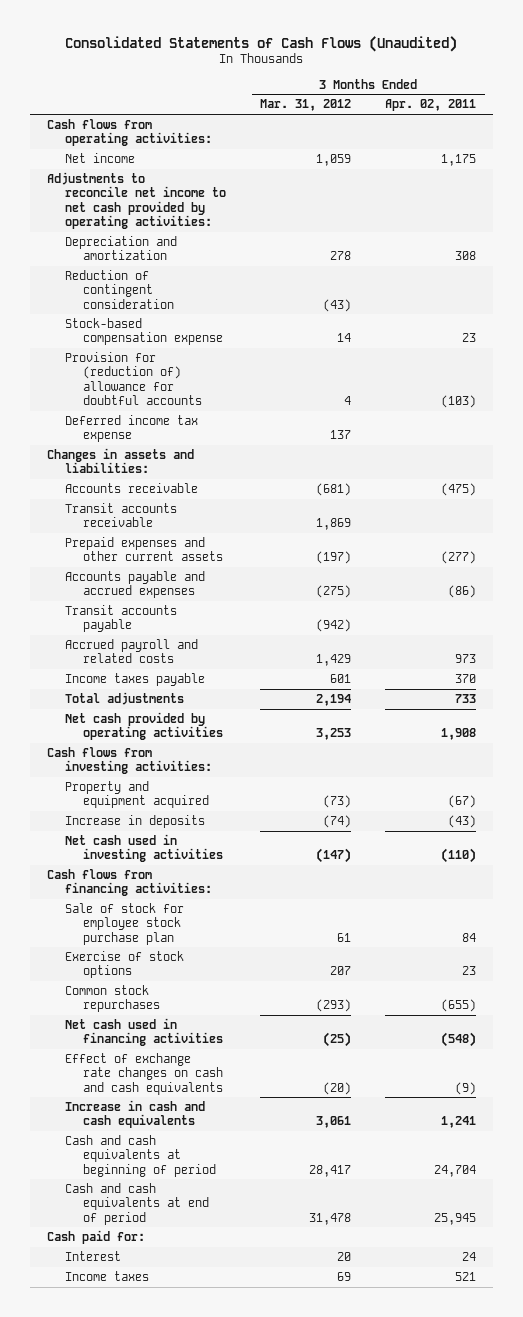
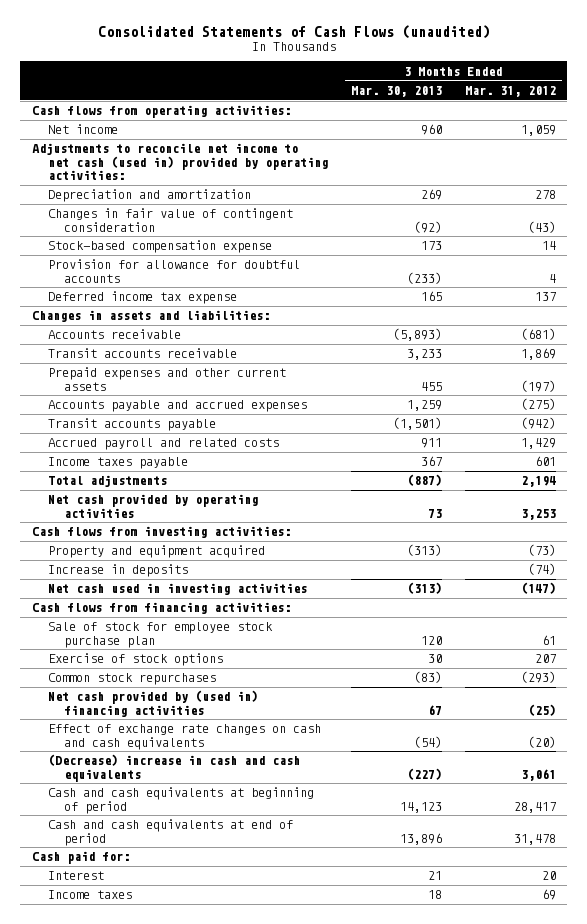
[65,35,458,52] Consolidated Statements of Cash Flows (Unaudited) -> [97,24,490,39] Consolidated Statements of Cash Flows (unaudited)
[385,99,477,112] Apr. 02, 2011 -> none
none -> [350,85,442,97] Mar. 30, 2013
[46,171,226,229] Adjustments to reconcile net income to net cash provided by operating activities: -> [31,143,328,181] Adjustments to reconcile net income to net cash (used in) provided by operating activities:
[64,269,175,309] Reduction of contingent consideration -> [47,208,293,232] Changes in fair value of contingent consideration
[64,351,203,405] Provision for (reduction of) allowance for doubtful accounts -> [47,259,300,283] Provision for allowance for doubtful accounts
[64,1017,224,1047] Net cash used in financing activities -> [47,690,258,717] Net cash provided by (used in) financing activities
[64,1099,205,1129] Increase in cash and cash equivalents -> [47,754,300,782] (Decrease) increase in cash and cash equivalents

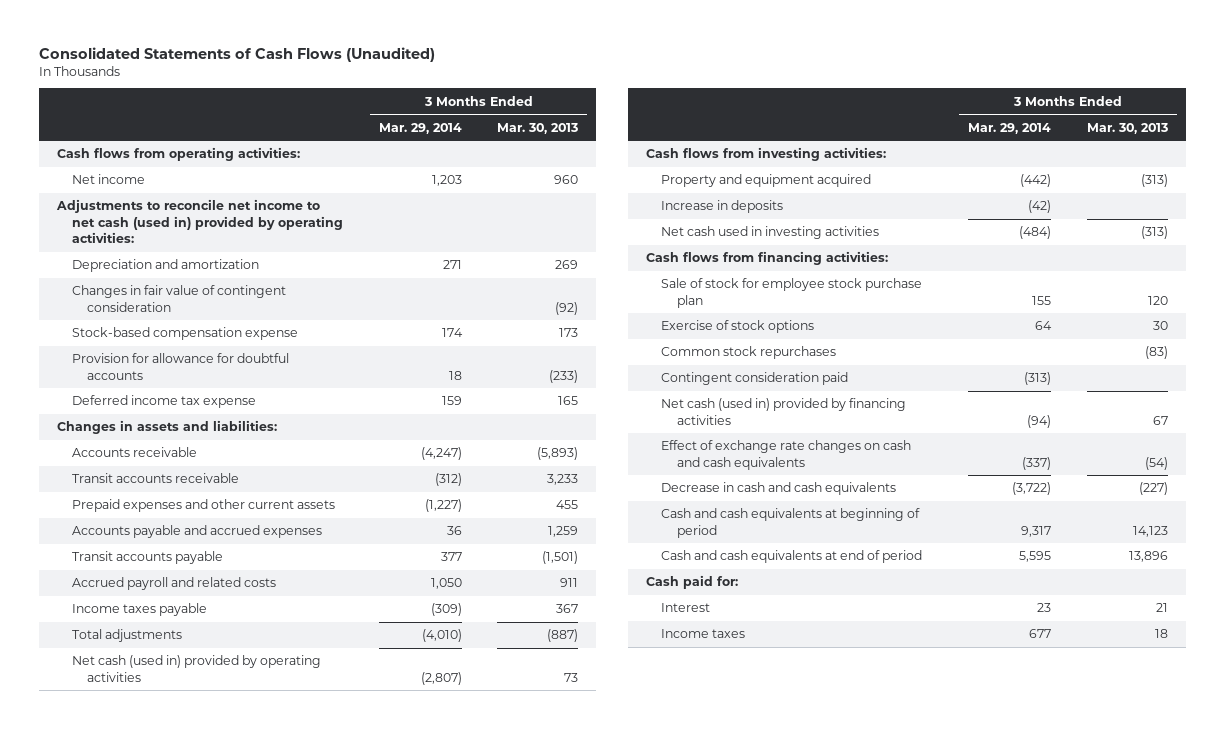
[97,24,490,39] Consolidated Statements of Cash Flows (unaudited) -> [38,46,435,62] Consolidated Statements of Cash Flows (Unaudited)
[464,85,556,97] Mar. 31, 2012 -> none
none -> [378,122,462,134] Mar. 29, 2014
[47,494,258,518] Net cash provided by operating activities -> [71,655,321,682] Net cash (used in) provided by operating activities
none -> [661,372,849,386] Contingent consideration paid
[47,690,258,717] Net cash provided by (used in) financing activities -> [661,398,907,425] Net cash (used in) provided by financing activities
[47,754,300,782] (Decrease) increase in cash and cash equivalents -> [661,482,897,496] Decrease in cash and cash equivalents

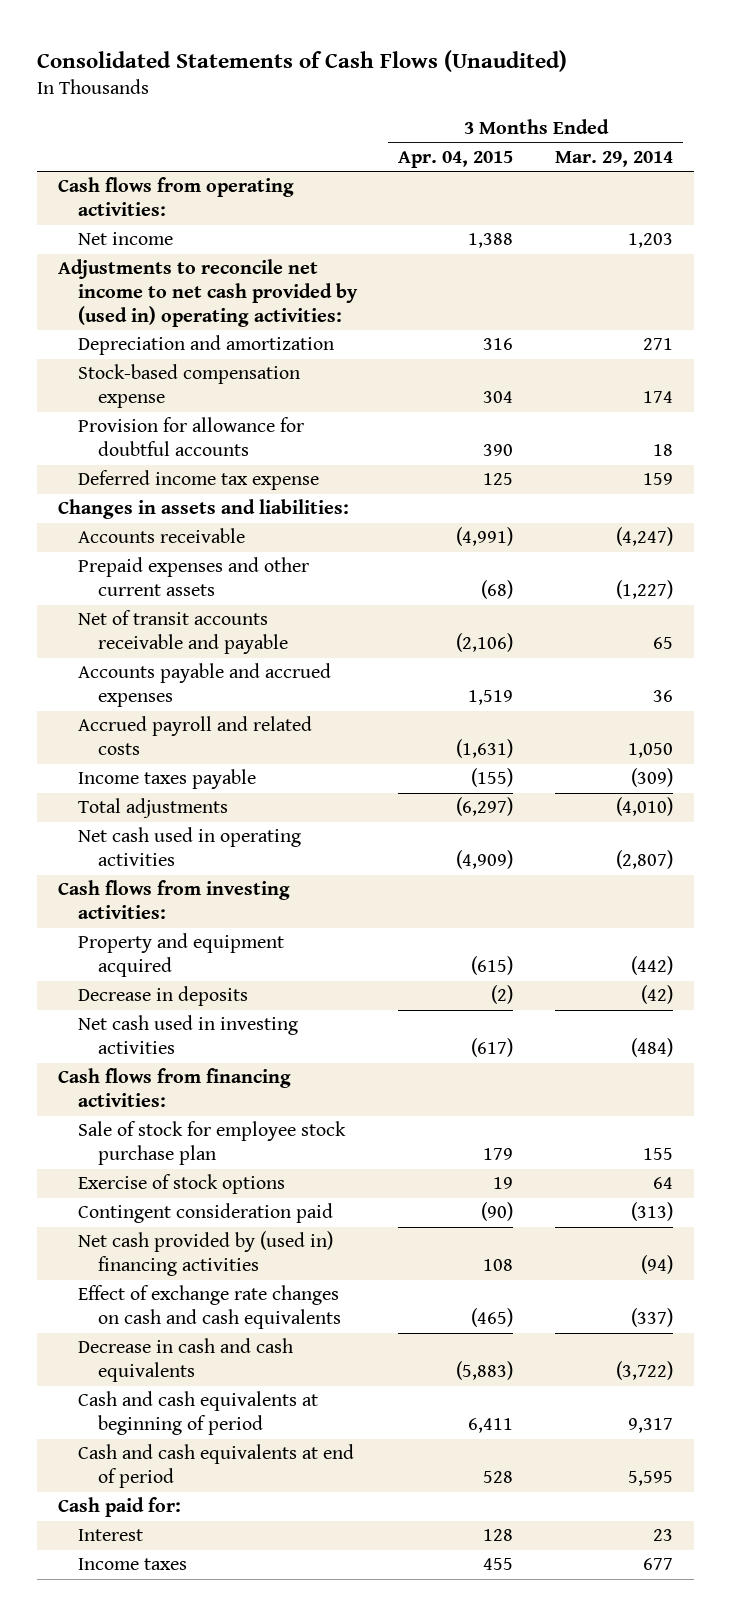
[497,122,579,134] Mar. 30, 2013 -> none
none -> [398,150,514,168] Apr. 04, 2015
[55,199,343,244] Adjustments to reconcile net income to net cash (used in) provided by operating activities: -> [58,259,358,327] Adjustments to reconcile net income to net cash provided by (used in) operating activities:
[71,285,286,312] Changes in fair value of contingent consideration -> none
[71,473,239,484] Transit accounts receivable -> none
none -> [77,610,288,655] Net of transit accounts receivable and payable
[71,551,223,565] Transit accounts payable -> none
[71,655,321,682] Net cash (used in) provided by operating activities -> [77,827,301,867] Net cash used in operating activities
[661,200,784,214] Increase in deposits -> [77,986,248,1007] Decrease in deposits
[661,346,837,360] Common stock repurchases -> none
[661,398,907,425] Net cash (used in) provided by financing activities -> [77,1231,333,1277] Net cash provided by (used in) financing activities

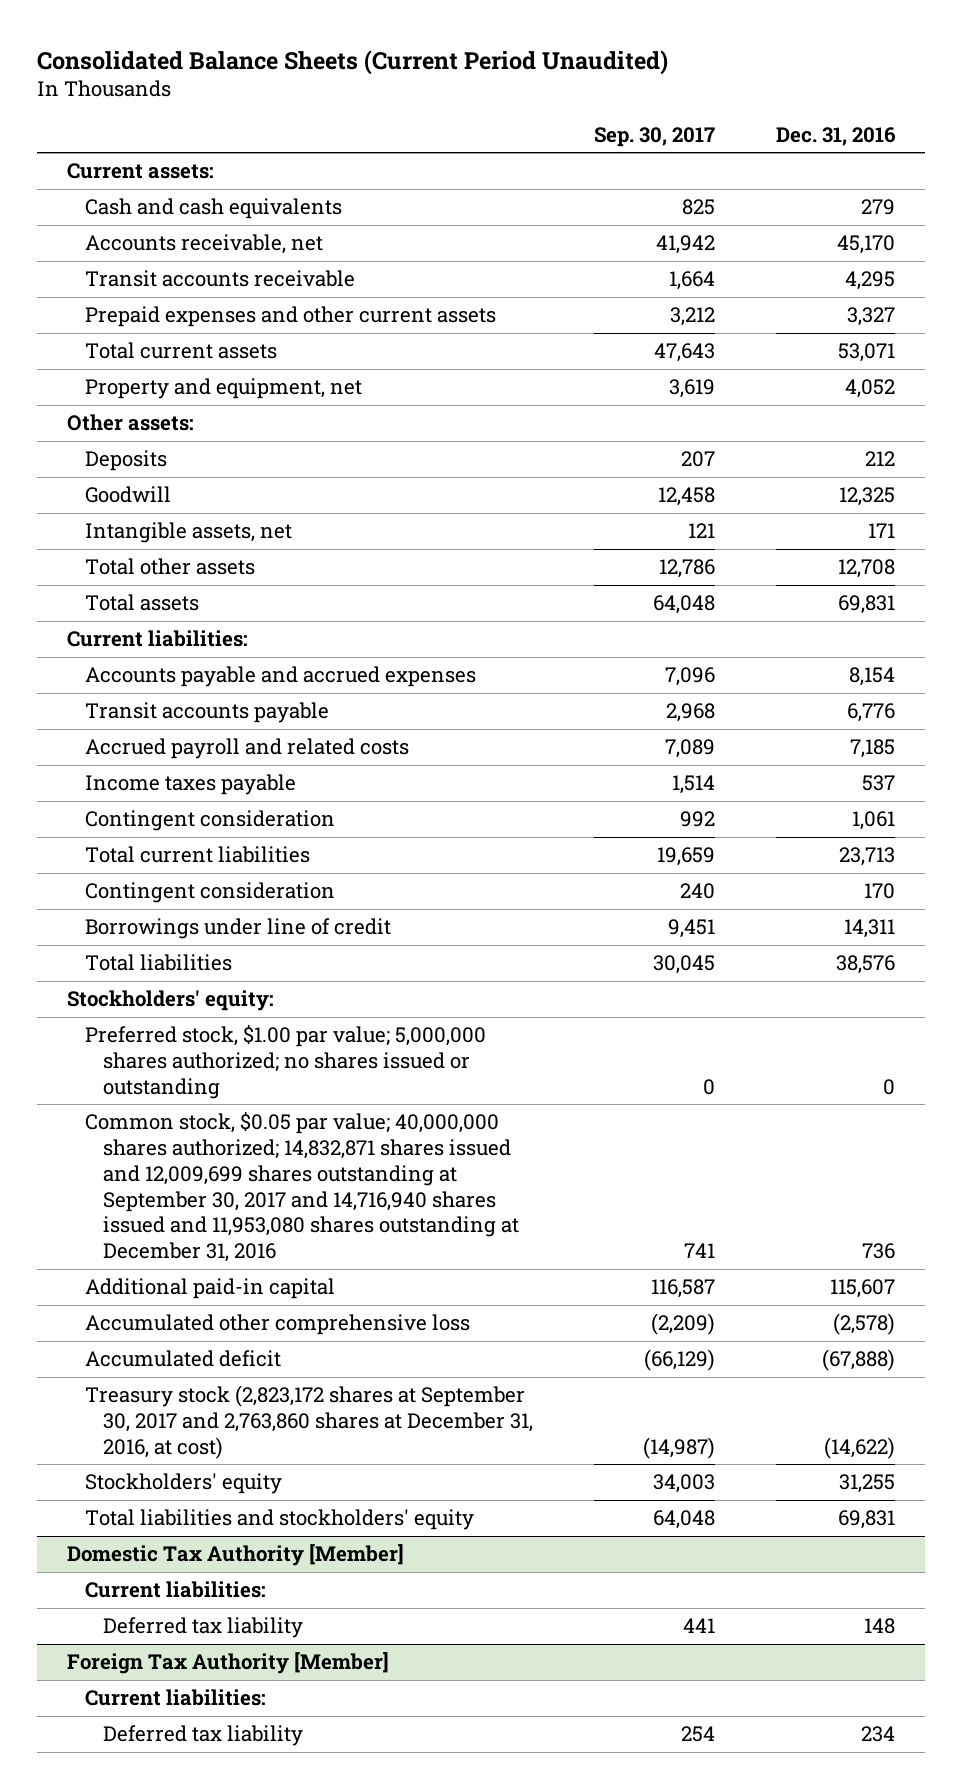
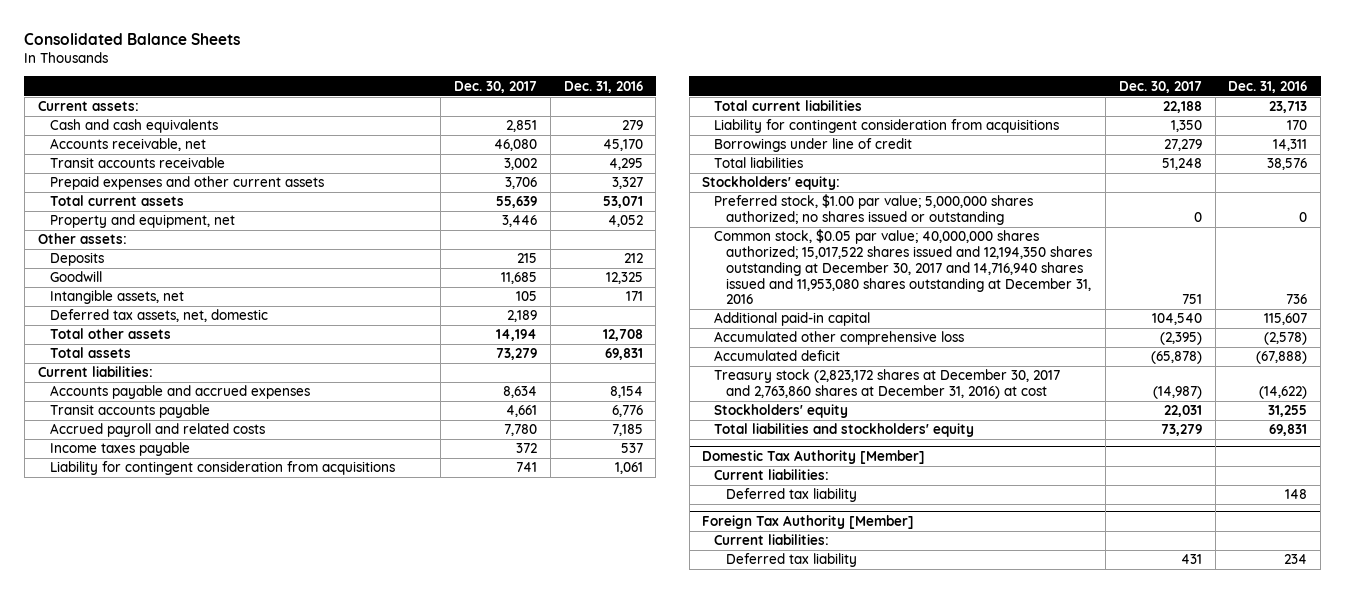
[36,49,668,75] Consolidated Balance Sheets (Current Period Unaudited) -> [24,33,241,46] Consolidated Balance Sheets
[593,126,715,147] Sep. 30, 2017 -> none
none -> [454,80,538,93] Dec. 30, 2017
none -> [49,309,268,323] Deferred tax assets, net, domestic
[84,810,335,832] Contingent consideration -> [49,461,395,476] Liability for contingent consideration from acquisitions
[84,882,335,904] Contingent consideration -> [714,119,1060,134] Liability for contingent consideration from acquisitions
[84,1112,519,1263] Common stock, $0.05 par value; 40,000,000 shares authorized; 14,832,871 shares issued and 12,009,699 shares outstanding at September 30, 2017 and 14,716,940 shares issued and 11,953,080 shares outstanding at December 31, 2016 -> [714,229,1093,305] Common stock, $0.05 par value; 40,000,000 shares authorized; 15,017,522 shares issued and 12,194,350 shares outstanding at December 30, 2017 and 14,716,940 shares issued and 11,953,080 shares outstanding at December 31, 2016
[84,1385,533,1459] Treasury stock (2,823,172 shares at September 30, 2017 and 2,763,860 shares at December 31, 2016, at cost) -> [714,369,1061,400] Treasury stock (2,823,172 shares at December 30, 2017 and 2,763,860 shares at December 31, 2016) at cost

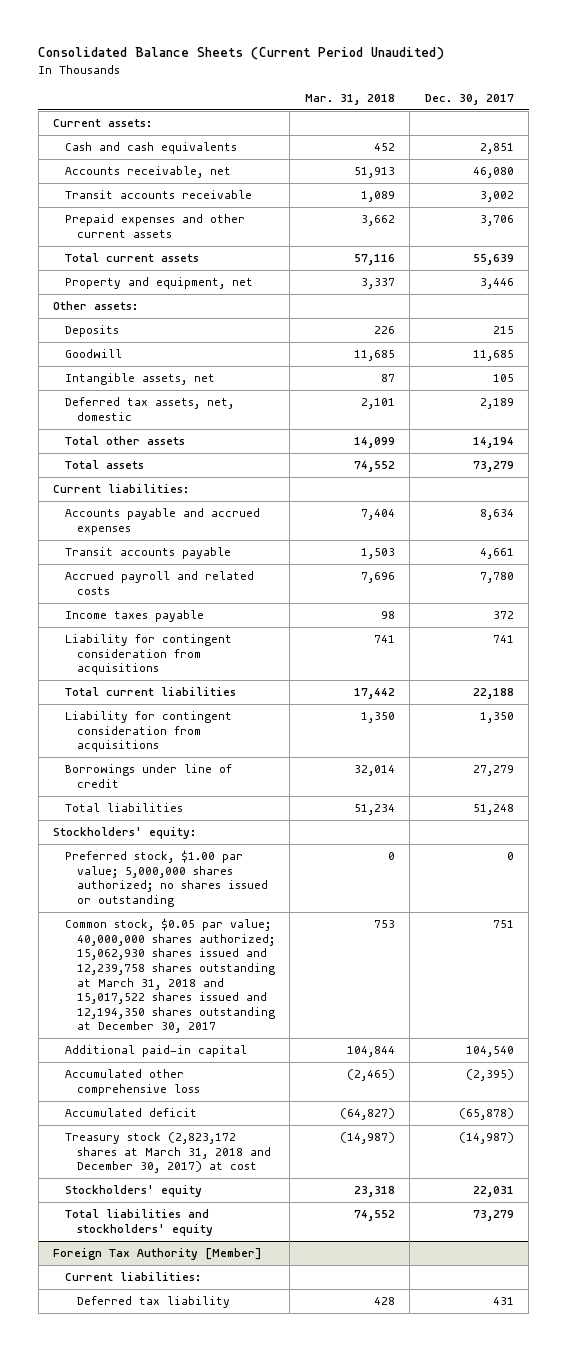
[24,33,241,46] Consolidated Balance Sheets -> [38,47,445,61] Consolidated Balance Sheets (Current Period Unaudited)
[563,80,643,93] Dec. 31, 2016 -> none
none -> [304,93,395,105] Mar. 31, 2018
[714,229,1093,305] Common stock, $0.05 par value; 40,000,000 shares authorized; 15,017,522 shares issued and 12,194,350 shares outstanding at December 30, 2017 and 14,716,940 shares issued and 11,953,080 shares outstanding at December 31, 2016 -> [65,918,275,1034] Common stock, $0.05 par value; 40,000,000 shares authorized; 15,062,930 shares issued and 12,239,758 shares outstanding at March 31, 2018 and 15,017,522 shares issued and 12,194,350 shares outstanding at December 30, 2017
[714,369,1061,400] Treasury stock (2,823,172 shares at December 30, 2017 and 2,763,860 shares at December 31, 2016) at cost -> [65,1132,271,1174] Treasury stock (2,823,172 shares at March 31, 2018 and December 30, 2017) at cost
[702,450,926,465] Domestic Tax Authority [Member] -> none
[714,469,830,481] Current liabilities: -> none
[726,488,858,503] Deferred tax liability -> none

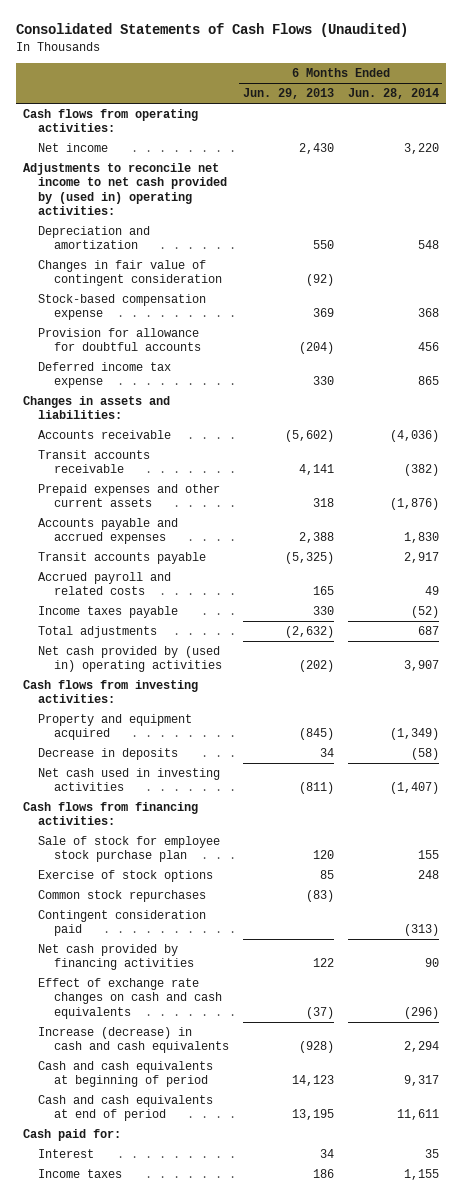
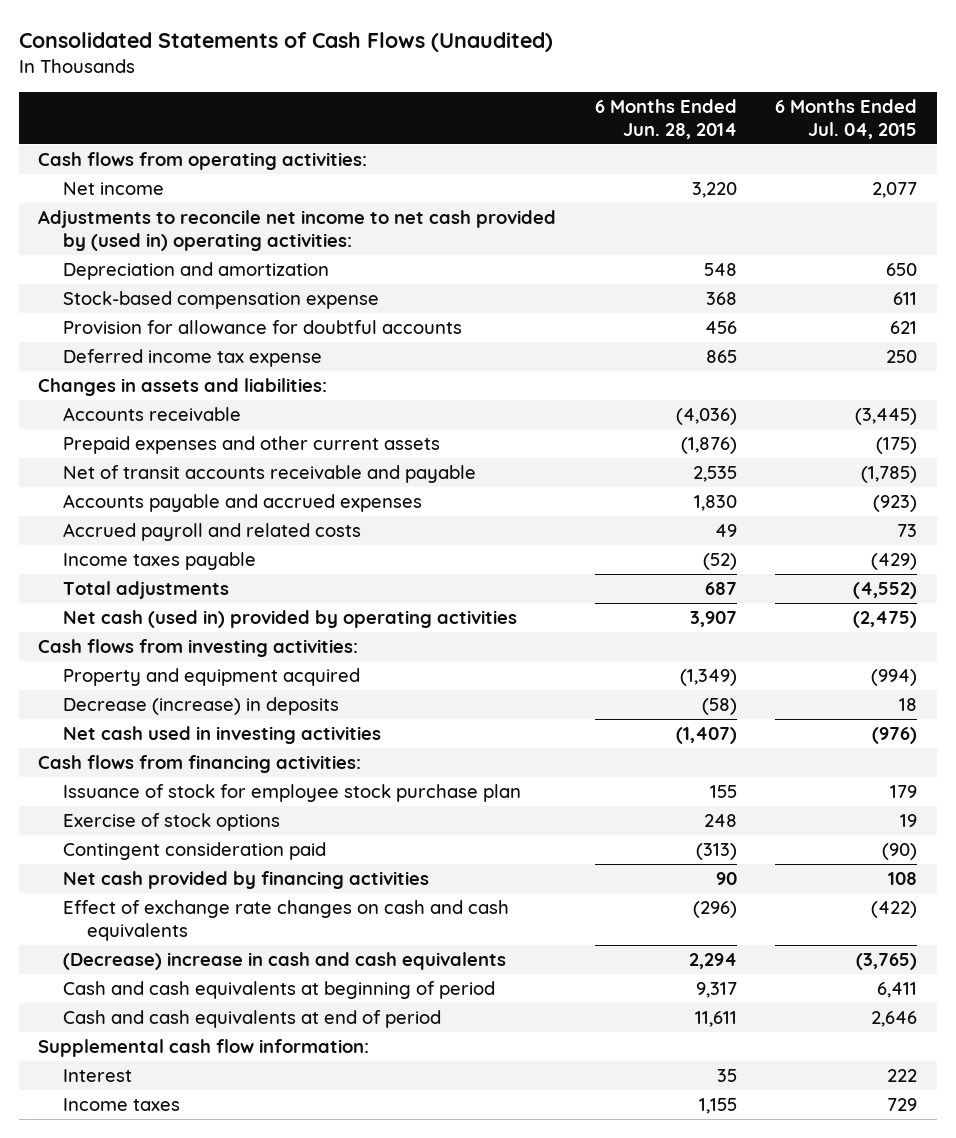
[242,88,334,100] Jun. 29, 2013 -> none
none -> [775,98,918,139] 6 Months Ended Jul. 04, 2015
[38,260,222,287] Changes in fair value of contingent consideration -> none
[38,450,151,474] Transit accounts receivable -> none
none -> [62,465,476,484] Net of transit accounts receivable and payable
[38,552,207,565] Transit accounts payable -> none
[38,646,222,673] Net cash provided by (used in) operating activities -> [62,610,517,629] Net cash (used in) provided by operating activities
[38,748,179,761] Decrease in deposits -> [62,697,339,716] Decrease (increase) in deposits
[38,836,221,863] Sale of stock for employee stock purchase plan -> [62,784,521,803] Issuance of stock for employee stock purchase plan
[38,890,207,903] Common stock repurchases -> none
[38,1027,229,1054] Increase (decrease) in cash and cash equivalents -> [62,952,506,971] (Decrease) increase in cash and cash equivalents
[22,1129,121,1142] Cash paid for: -> none
none -> [38,1039,370,1058] Supplemental cash flow information:

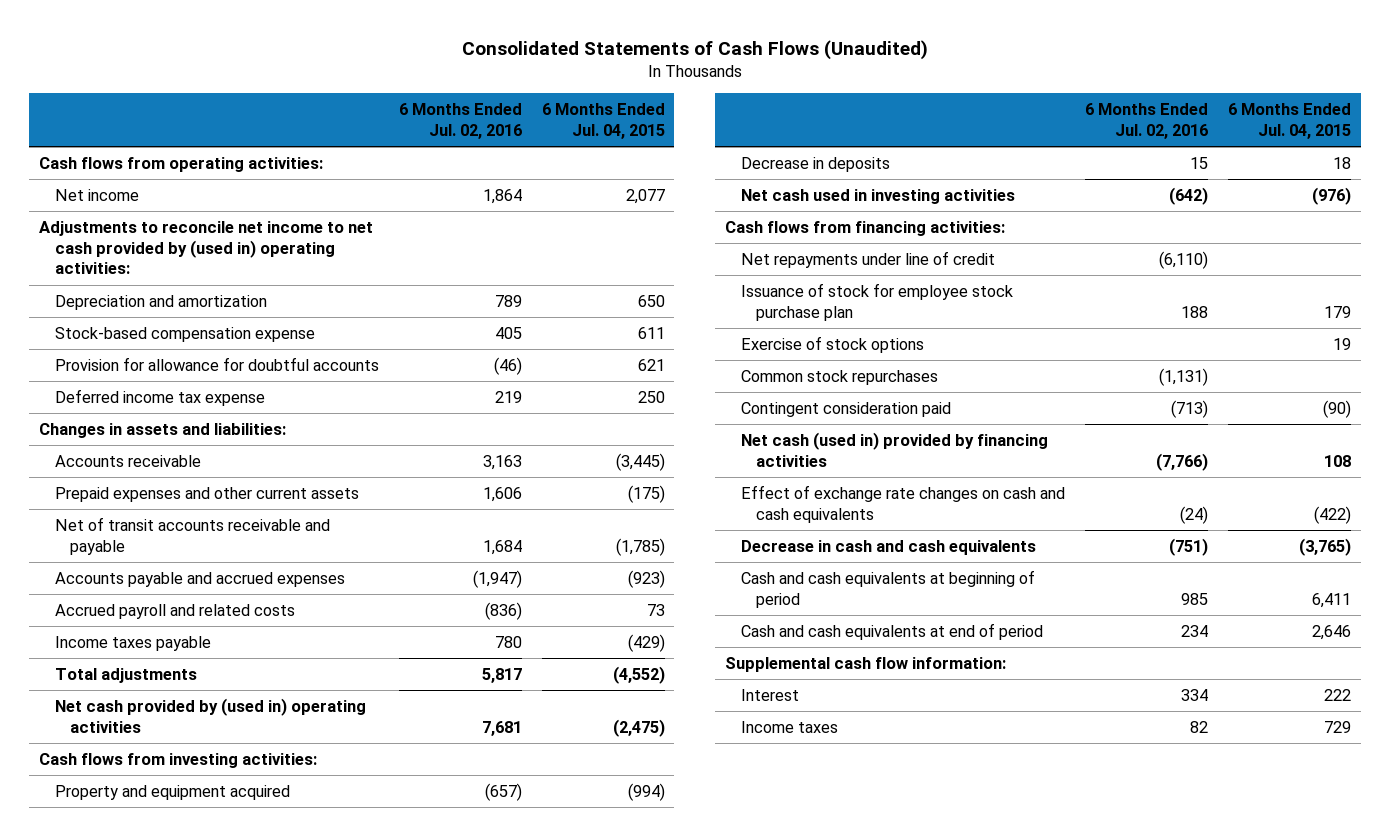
[594,98,737,139] 6 Months Ended Jun. 28, 2014 -> none
none -> [398,103,522,139] 6 Months Ended Jul. 02, 2016
[62,610,517,629] Net cash (used in) provided by operating activities -> [54,698,366,733] Net cash provided by (used in) operating activities
[62,697,339,716] Decrease (increase) in deposits -> [740,157,890,173] Decrease in deposits
none -> [740,251,995,269] Net repayments under line of credit
none -> [740,370,938,386] Common stock repurchases
[62,871,429,890] Net cash provided by financing activities -> [740,432,1048,467] Net cash (used in) provided by financing activities
[62,952,506,971] (Decrease) increase in cash and cash equivalents -> [740,540,1036,556] Decrease in cash and cash equivalents

